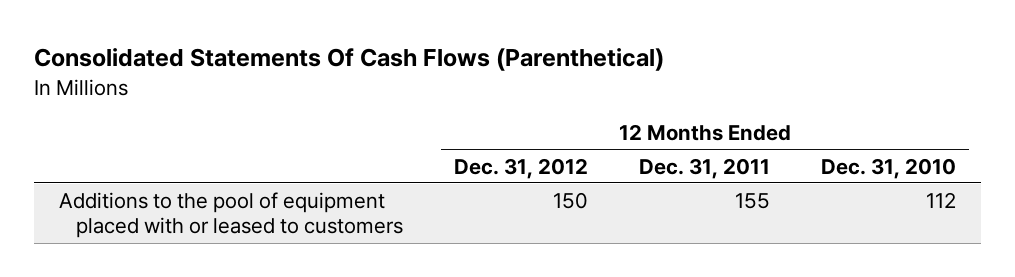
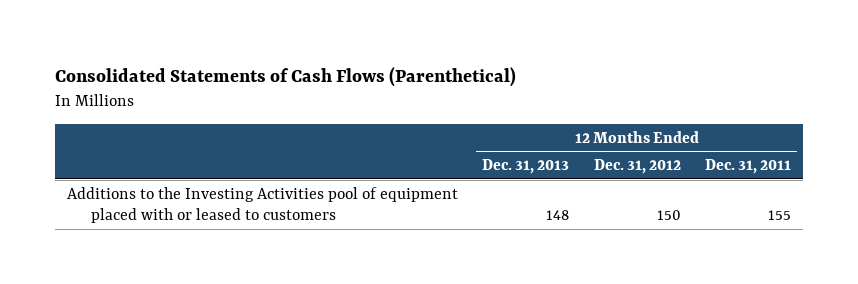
[33,48,664,72] Consolidated Statements Of Cash Flows (Parenthetical) -> [54,67,516,88] Consolidated Statements of Cash Flows (Parenthetical)
[820,157,956,179] Dec. 31, 2010 -> none
none -> [482,158,570,174] Dec. 31, 2013
[59,192,404,239] Additions to the pool of equipment placed with or leased to customers -> [67,186,459,223] Additions to the Investing Activities pool of equipment placed with or leased to customers

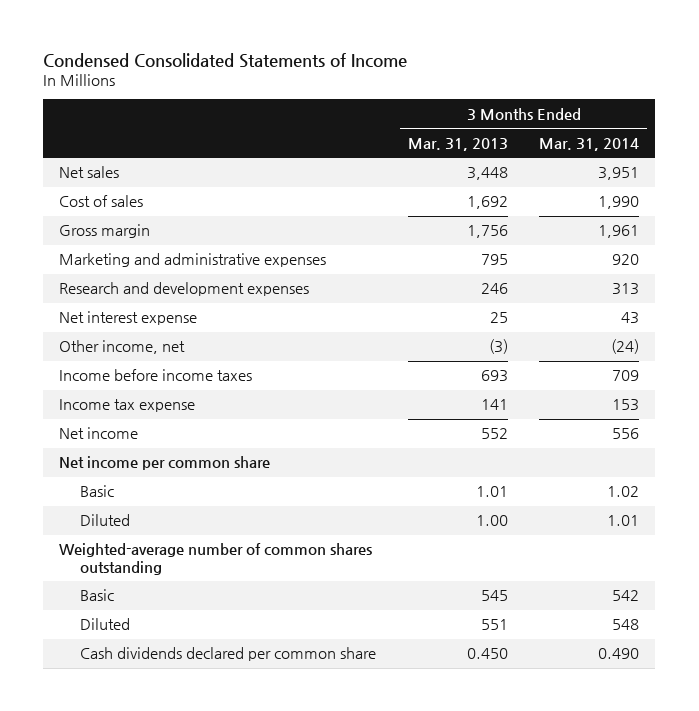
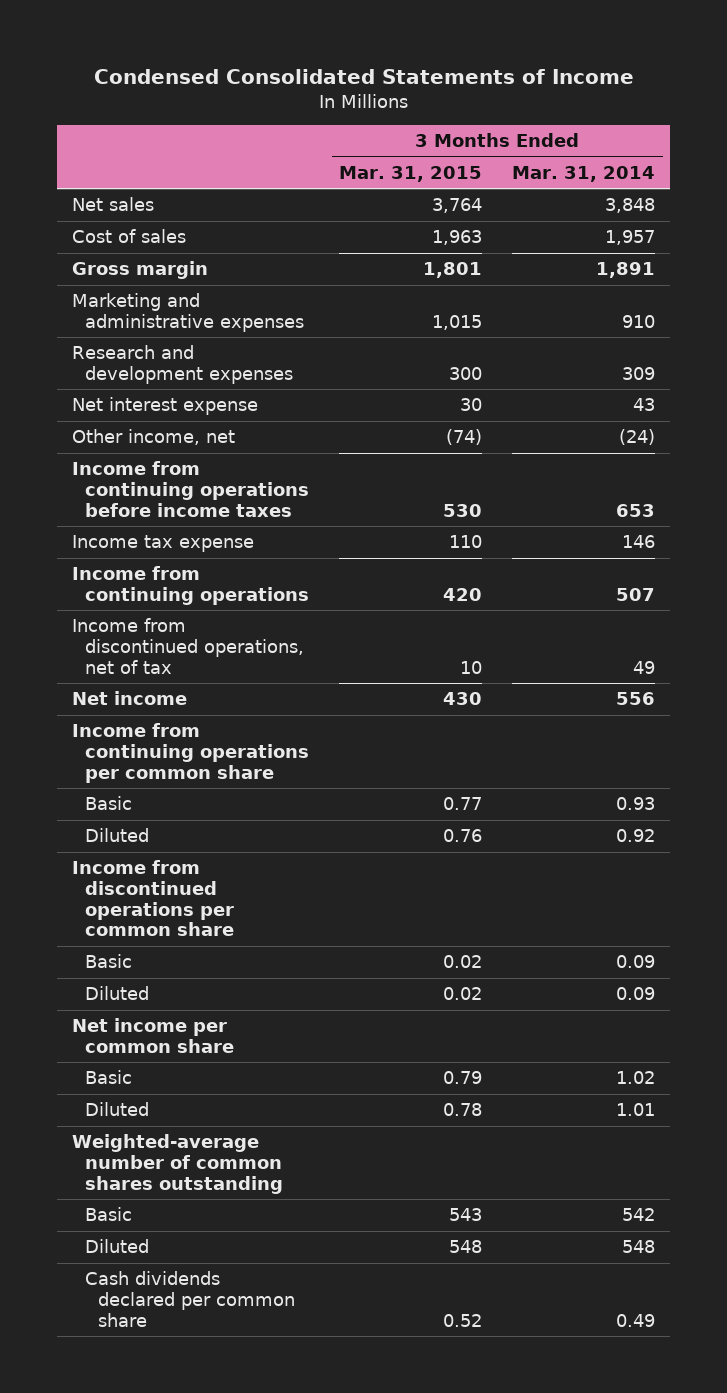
[407,137,508,151] Mar. 31, 2013 -> none
none -> [339,165,483,182] Mar. 31, 2015
[598,167,640,181] 3,951 -> [605,198,656,214] 3,848
[598,196,640,210] 1,990 -> [605,230,656,246] 1,957
[598,225,640,239] 1,961 -> [596,262,656,279] 1,891
[612,254,640,266] 920 -> [622,314,656,328] 910
[612,283,640,296] 313 -> [622,366,656,380] 309
[59,369,253,382] Income before income taxes -> [72,461,310,517] Income from continuing operations before income taxes
[612,370,640,382] 709 -> [616,503,656,517] 653
[612,399,640,412] 153 -> [622,535,656,549] 146
none -> [72,566,310,605] Income from continuing operations
none -> [72,618,305,674] Income from discontinued operations, net of tax
none -> [72,723,310,783] Income from continuing operations per common share
none -> [85,796,133,811] Basic
none -> [85,828,150,843] Diluted
none -> [72,860,235,937] Income from discontinued operations per common share
none -> [85,954,133,969] Basic
none -> [85,986,150,1001] Diluted
[598,648,640,660] 0.490 -> [616,1313,656,1327] 0.49

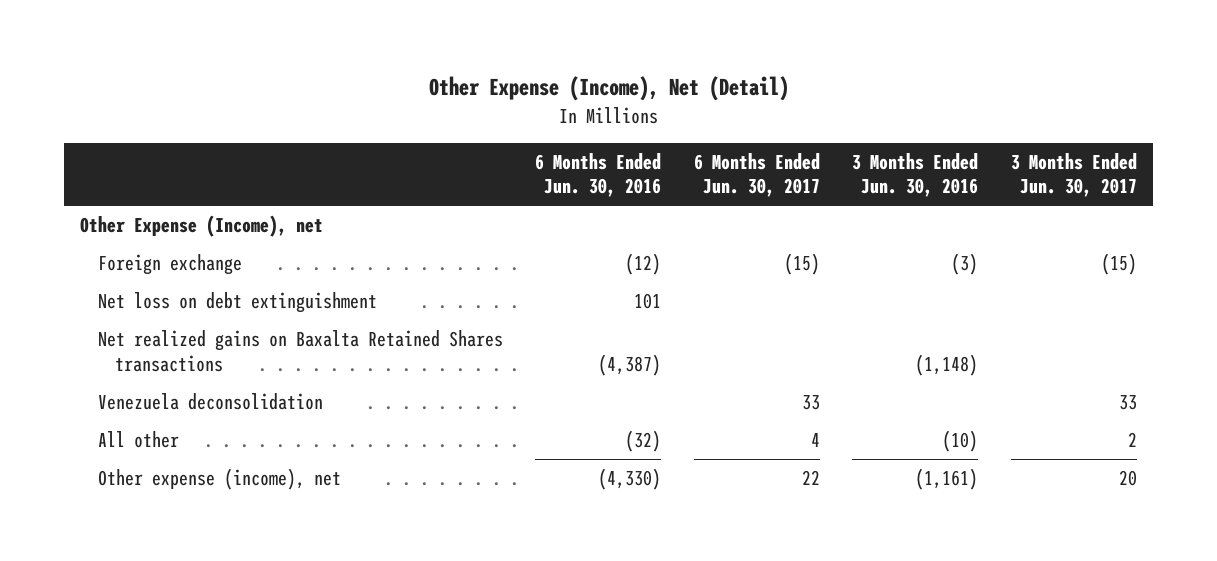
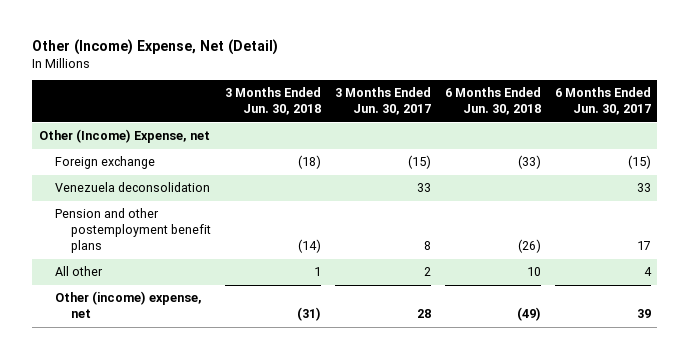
[428,76,789,102] Other Expense (Income), Net (Detail) -> [31,38,278,55] Other (Income) Expense, Net (Detail)
[535,152,662,198] 6 Months Ended Jun. 30, 2016 -> none
[852,152,979,198] 3 Months Ended Jun. 30, 2016 -> none
none -> [225,87,322,116] 3 Months Ended Jun. 30, 2018
none -> [444,87,541,116] 6 Months Ended Jun. 30, 2018
[80,215,324,238] Other Expense (Income), net -> [38,129,210,144] Other (Income) Expense, net
[97,292,377,314] Net loss on debt extinguishment -> none
[97,330,503,372] Net realized gains on Baxalta Retained Shares transactions -> none
none -> [55,208,212,254] Pension and other postemployment benefit plans
[97,468,341,491] Other expense (income), net -> [55,291,203,319] Other (income) expense, net
[801,470,820,486] 22 -> [636,309,651,319] 39
[1118,470,1137,487] 20 -> [416,309,431,319] 28

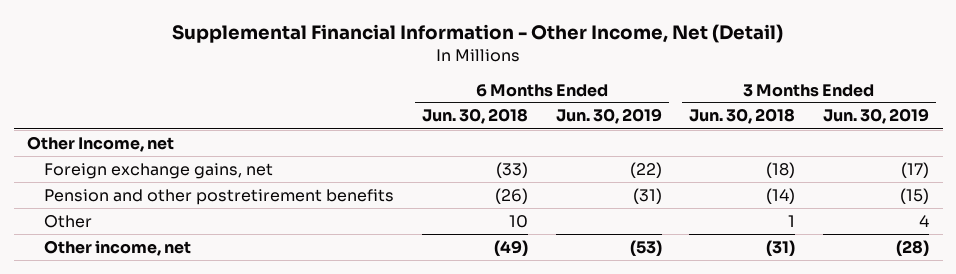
[31,38,278,55] Other (Income) Expense, Net (Detail) -> [172,23,784,43] Supplemental Financial Information - Other Income, Net (Detail)
[334,87,431,116] 3 Months Ended Jun. 30, 2017 -> none
[554,87,651,116] 6 Months Ended Jun. 30, 2017 -> none
none -> [555,108,662,125] Jun. 30, 2019
none -> [822,108,929,125] Jun. 30, 2019
[55,182,211,193] Venezuela deconsolidation -> none
[38,129,210,144] Other (Income) Expense, net -> [27,135,175,152] Other Income, net
[55,156,156,170] Foreign exchange -> [44,162,274,179] Foreign exchange gains, net
[55,208,212,254] Pension and other postemployment benefit plans -> [44,188,395,205] Pension and other postretirement benefits
[55,266,104,277] All other -> [44,214,93,228] Other
[55,291,203,319] Other (income) expense, net -> [44,239,192,256] Other income, net

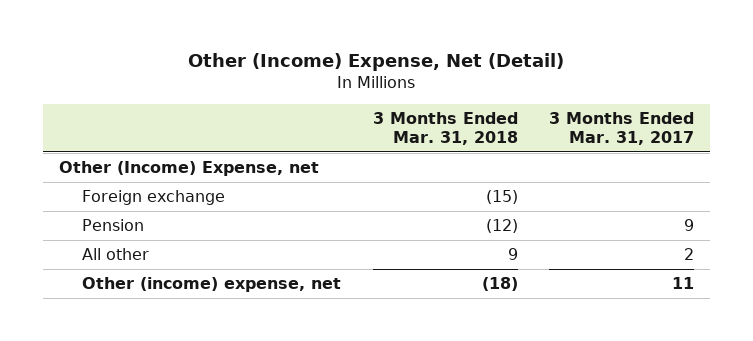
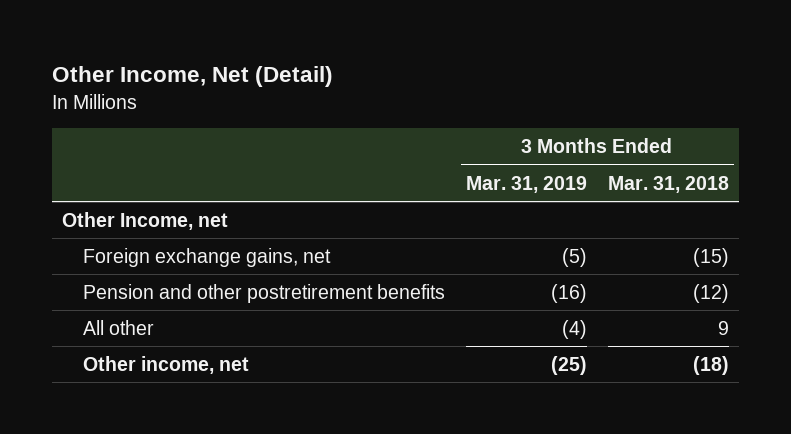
[188,53,565,72] Other (Income) Expense, Net (Detail) -> [51,66,333,88] Other Income, Net (Detail)
[548,111,694,146] 3 Months Ended Mar. 31, 2017 -> none
none -> [465,175,587,193] Mar. 31, 2019
[82,218,145,231] Pension -> none
[58,160,319,176] Other (Income) Expense, net -> [62,212,229,231] Other Income, net
[82,189,226,205] Foreign exchange -> [82,248,331,268] Foreign exchange gains, net
none -> [82,284,445,304] Pension and other postretirement benefits
[82,276,342,292] Other (income) expense, net -> [82,356,249,375] Other income, net

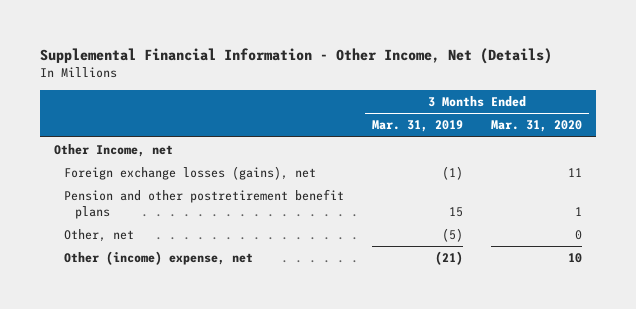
[51,66,333,88] Other Income, Net (Detail) -> [40,47,553,64] Supplemental Financial Information - Other Income, Net (Details)
[607,175,729,193] Mar. 31, 2018 -> none
none -> [491,120,583,133] Mar. 31, 2020
[82,248,331,268] Foreign exchange gains, net -> [64,166,317,181] Foreign exchange losses (gains), net
[561,248,587,268] (5) -> [442,166,464,181] (1)
[82,284,445,304] Pension and other postretirement benefits -> [64,189,345,219] Pension and other postretirement benefit plans
[550,284,587,304] (16) -> [449,206,464,217] 15
[82,320,154,336] All other -> [64,229,135,243] Other, net
[561,320,587,340] (4) -> [442,228,464,243] (5)
[82,356,249,375] Other income, net -> [64,251,254,266] Other (income) expense, net
[550,356,587,376] (25) -> [435,251,464,266] (21)

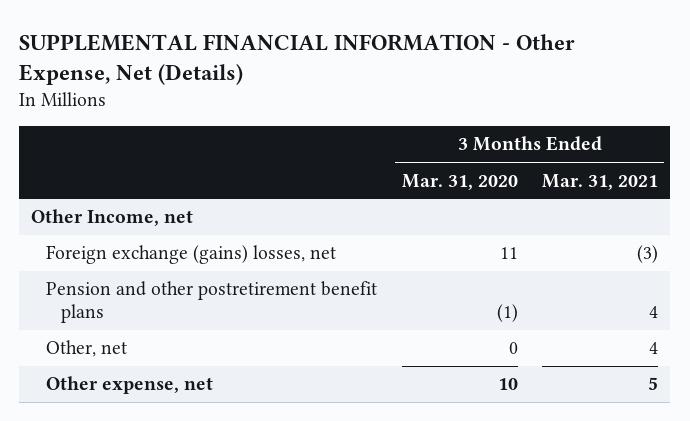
[40,47,553,64] Supplemental Financial Information - Other Income, Net (Details) -> [19,33,576,85] SUPPLEMENTAL FINANCIAL INFORMATION - Other Expense, Net (Details)
[372,120,464,133] Mar. 31, 2019 -> none
none -> [542,173,659,190] Mar. 31, 2021
[64,166,317,181] Foreign exchange losses (gains), net -> [46,245,337,265] Foreign exchange (gains) losses, net
[575,206,583,216] 1 -> [496,304,518,323] (1)
[64,251,254,266] Other (income) expense, net -> [46,376,214,395] Other expense, net

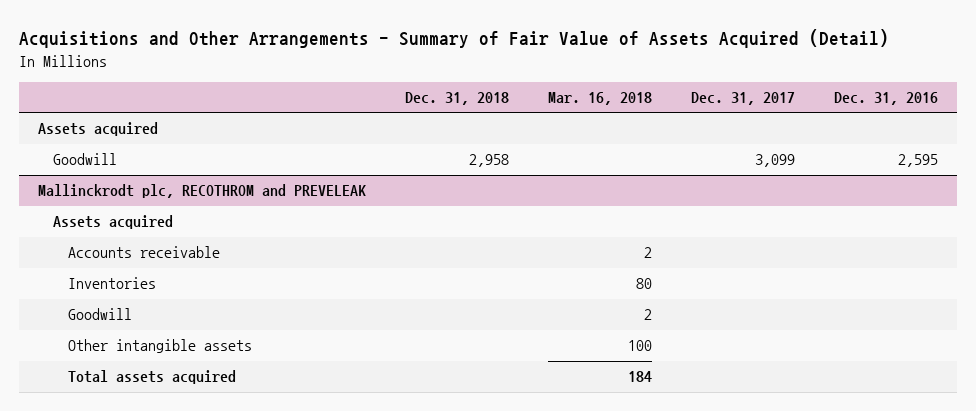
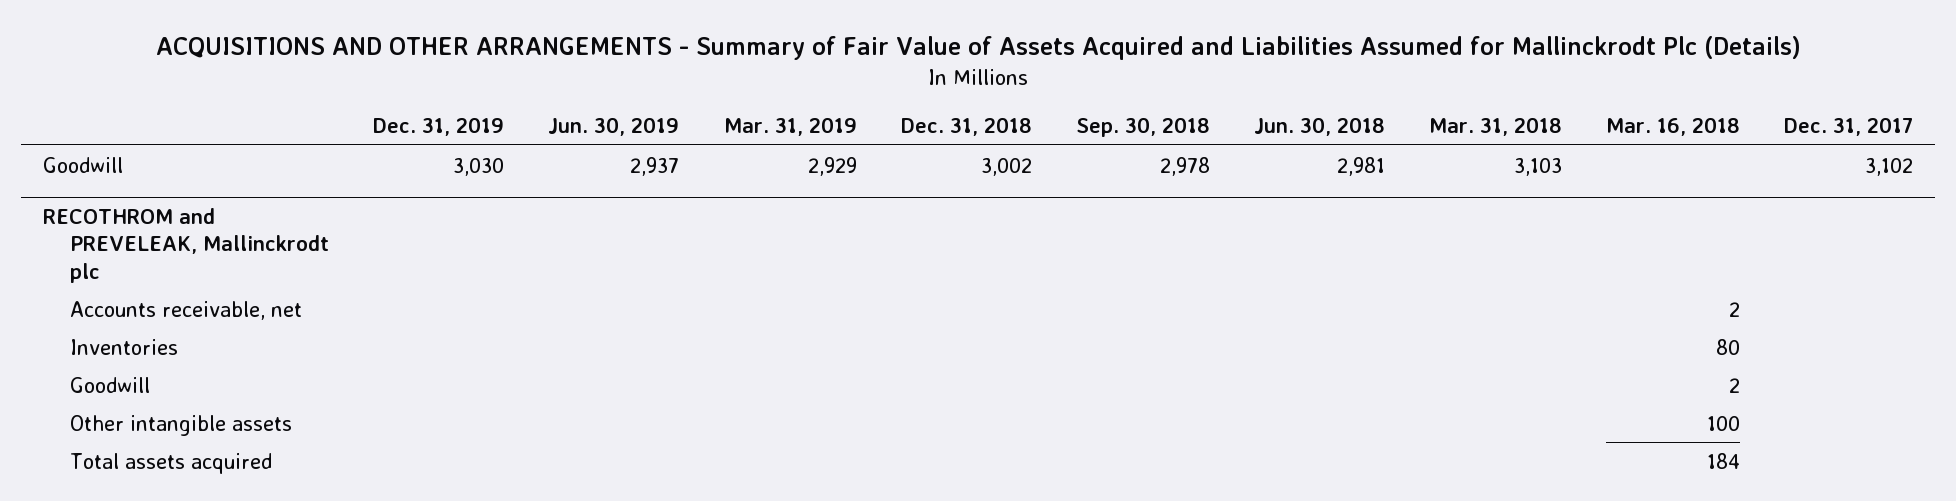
[18,28,889,48] Acquisitions and Other Arrangements - Summary of Fair Value of Assets Acquired (Detail) -> [156,35,1802,60] ACQUISITIONS AND OTHER ARRANGEMENTS - Summary of Fair Value of Assets Acquired and Liabilities Assumed for Mallinckrodt Plc (Details)
[833,92,938,106] Dec. 31, 2016 -> none
none -> [373,117,505,137] Dec. 31, 2019
none -> [548,117,680,137] Jun. 30, 2019
none -> [723,117,857,137] Mar. 31, 2019
none -> [1075,117,1210,138] Sep. 30, 2018
none -> [1253,117,1385,137] Jun. 30, 2018
none -> [1429,117,1563,137] Mar. 31, 2018
[38,122,159,137] Assets acquired -> none
[53,215,174,230] Assets acquired -> none
[469,154,510,168] 2,958 -> [980,157,1032,176] 3,002
[754,154,795,168] 3,099 -> [1865,157,1914,176] 3,102
[38,184,367,199] Mallinckrodt plc, RECOTHROM and PREVELEAK -> [43,208,330,283] RECOTHROM and PREVELEAK, Mallinckrodt plc
[68,246,221,259] Accounts receivable -> [70,300,303,320] Accounts receivable, net

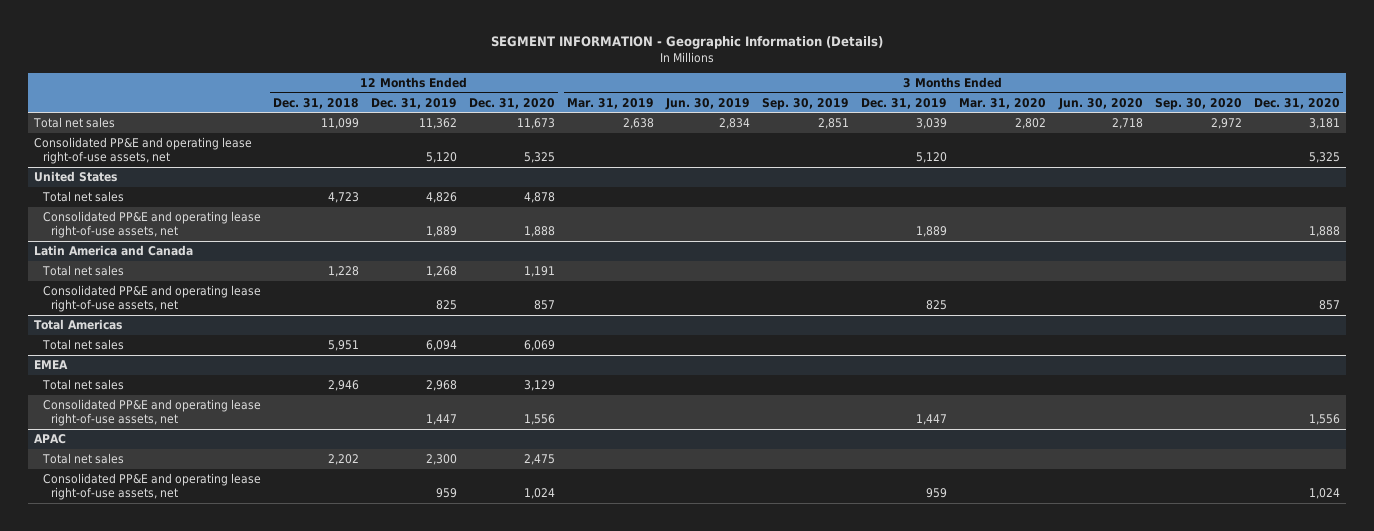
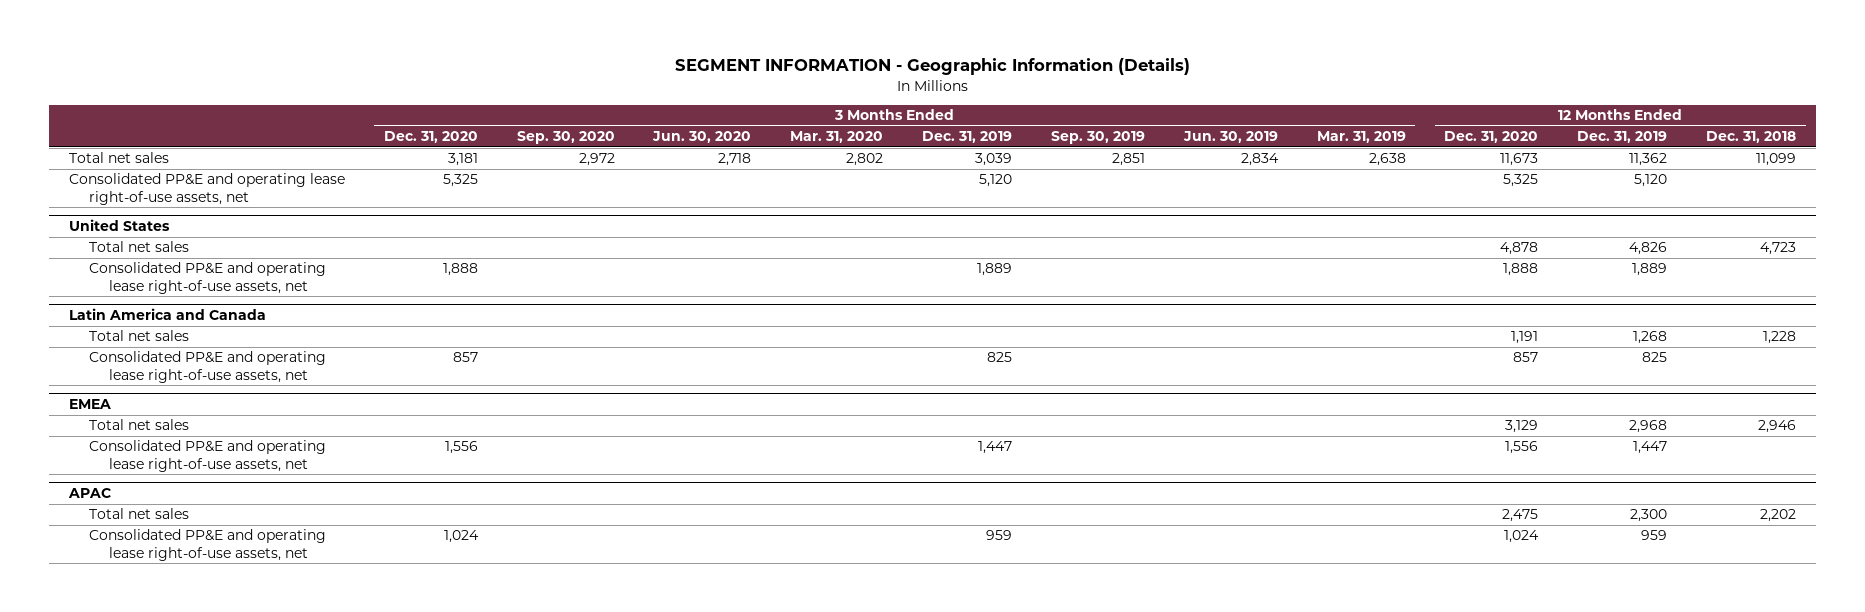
[34,318,123,330] Total Americas -> none
[41,338,124,350] Total net sales -> none

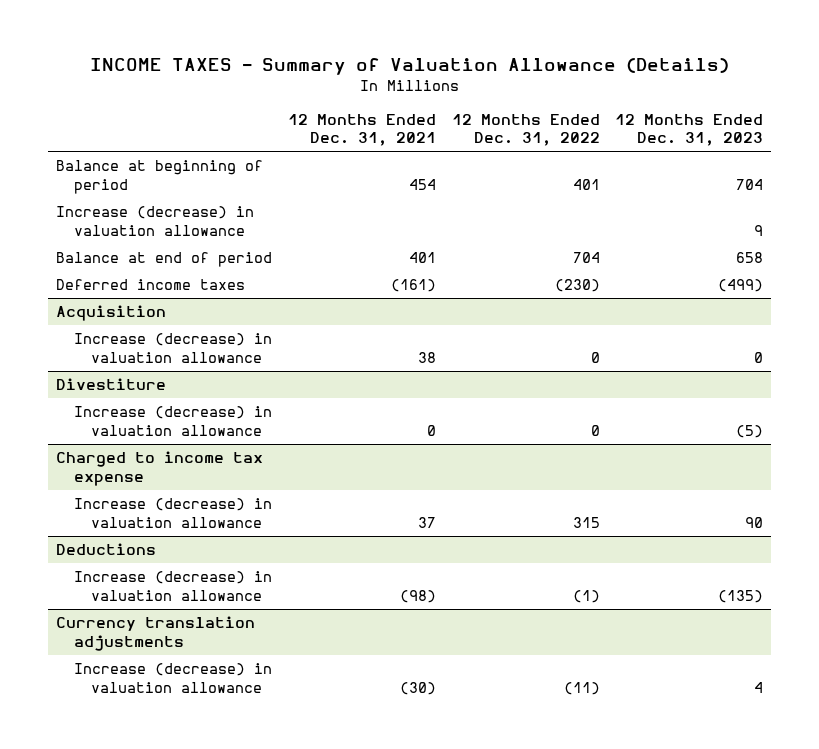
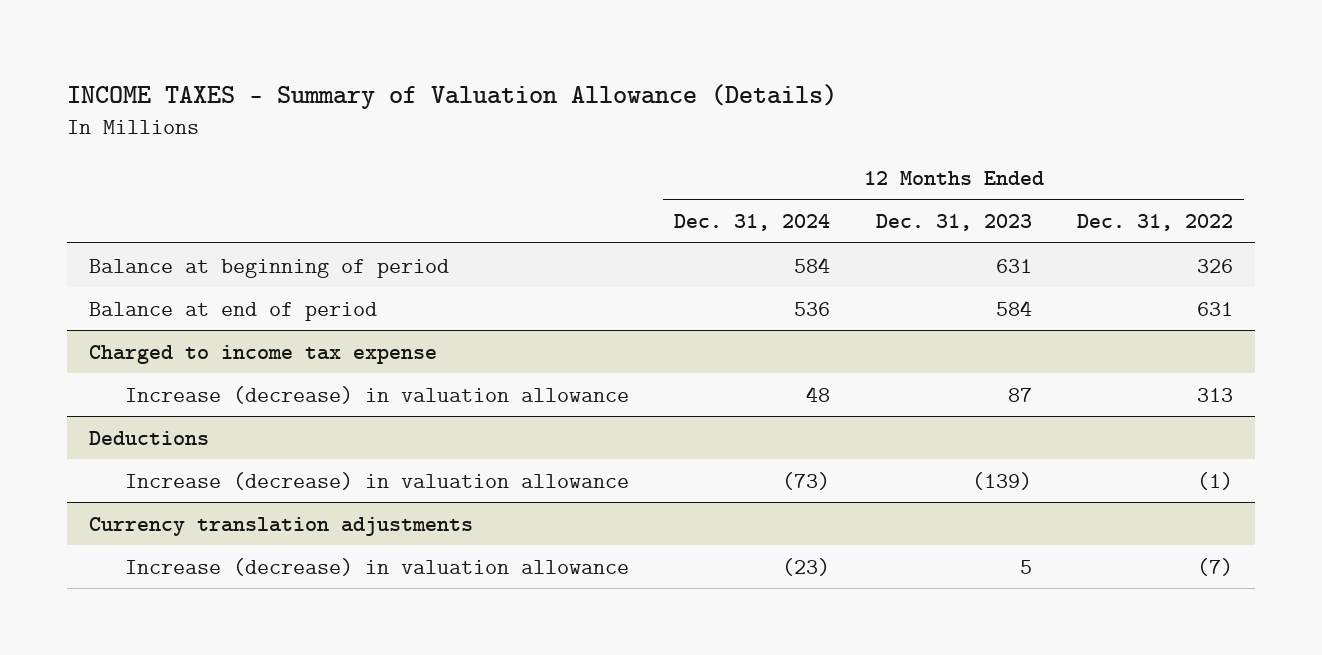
[287,113,436,147] 12 Months Ended Dec. 31, 2021 -> none
none -> [674,214,831,232] Dec. 31, 2024
[56,206,255,236] Increase (decrease) in valuation allowance -> none
[56,279,246,291] Deferred income taxes -> none
[56,305,167,322] Acquisition -> none
[73,333,272,363] Increase (decrease) in valuation allowance -> none
[56,378,167,391] Divestiture -> none
[73,406,272,436] Increase (decrease) in valuation allowance -> none
[572,178,600,190] 401 -> [1196,258,1233,273] 326
[736,178,764,190] 704 -> [995,258,1032,273] 631
[572,252,600,264] 704 -> [1196,301,1233,316] 631
[736,252,764,264] 658 -> [995,299,1032,316] 584
[572,516,600,528] 315 -> [1196,387,1233,402] 313
[745,516,764,528] 90 -> [1007,387,1032,402] 87
[718,589,764,603] (135) -> [971,471,1032,490] (139)
[563,681,600,695] (11) -> [1196,557,1233,576] (7)
[754,681,764,693] 4 -> [1019,559,1032,574] 5

